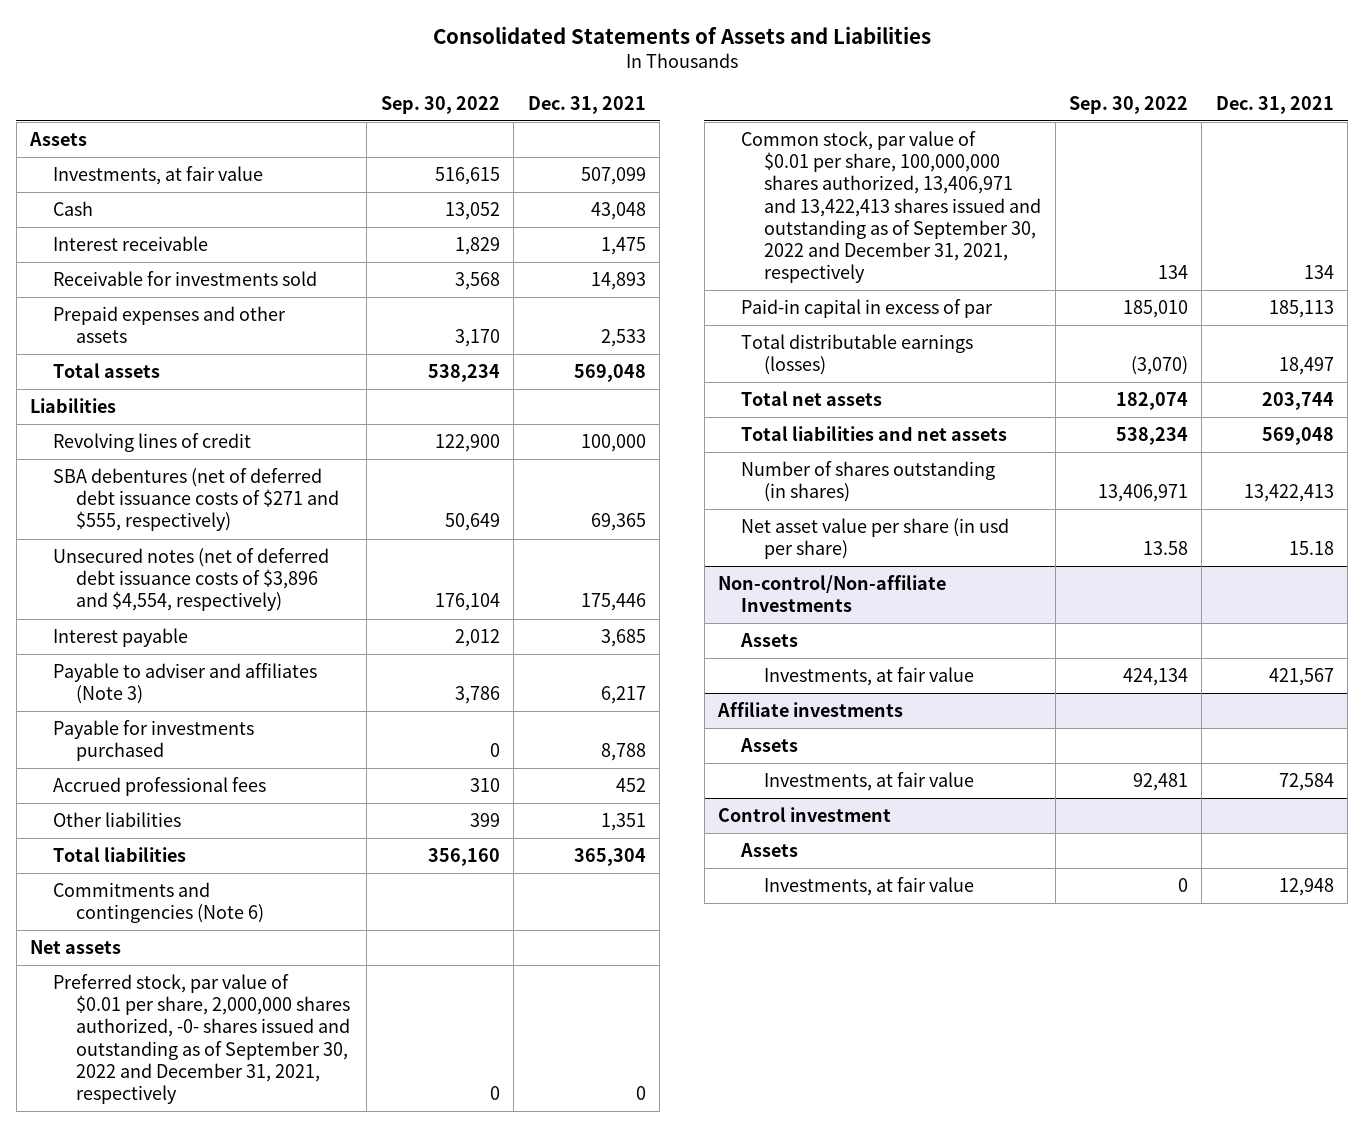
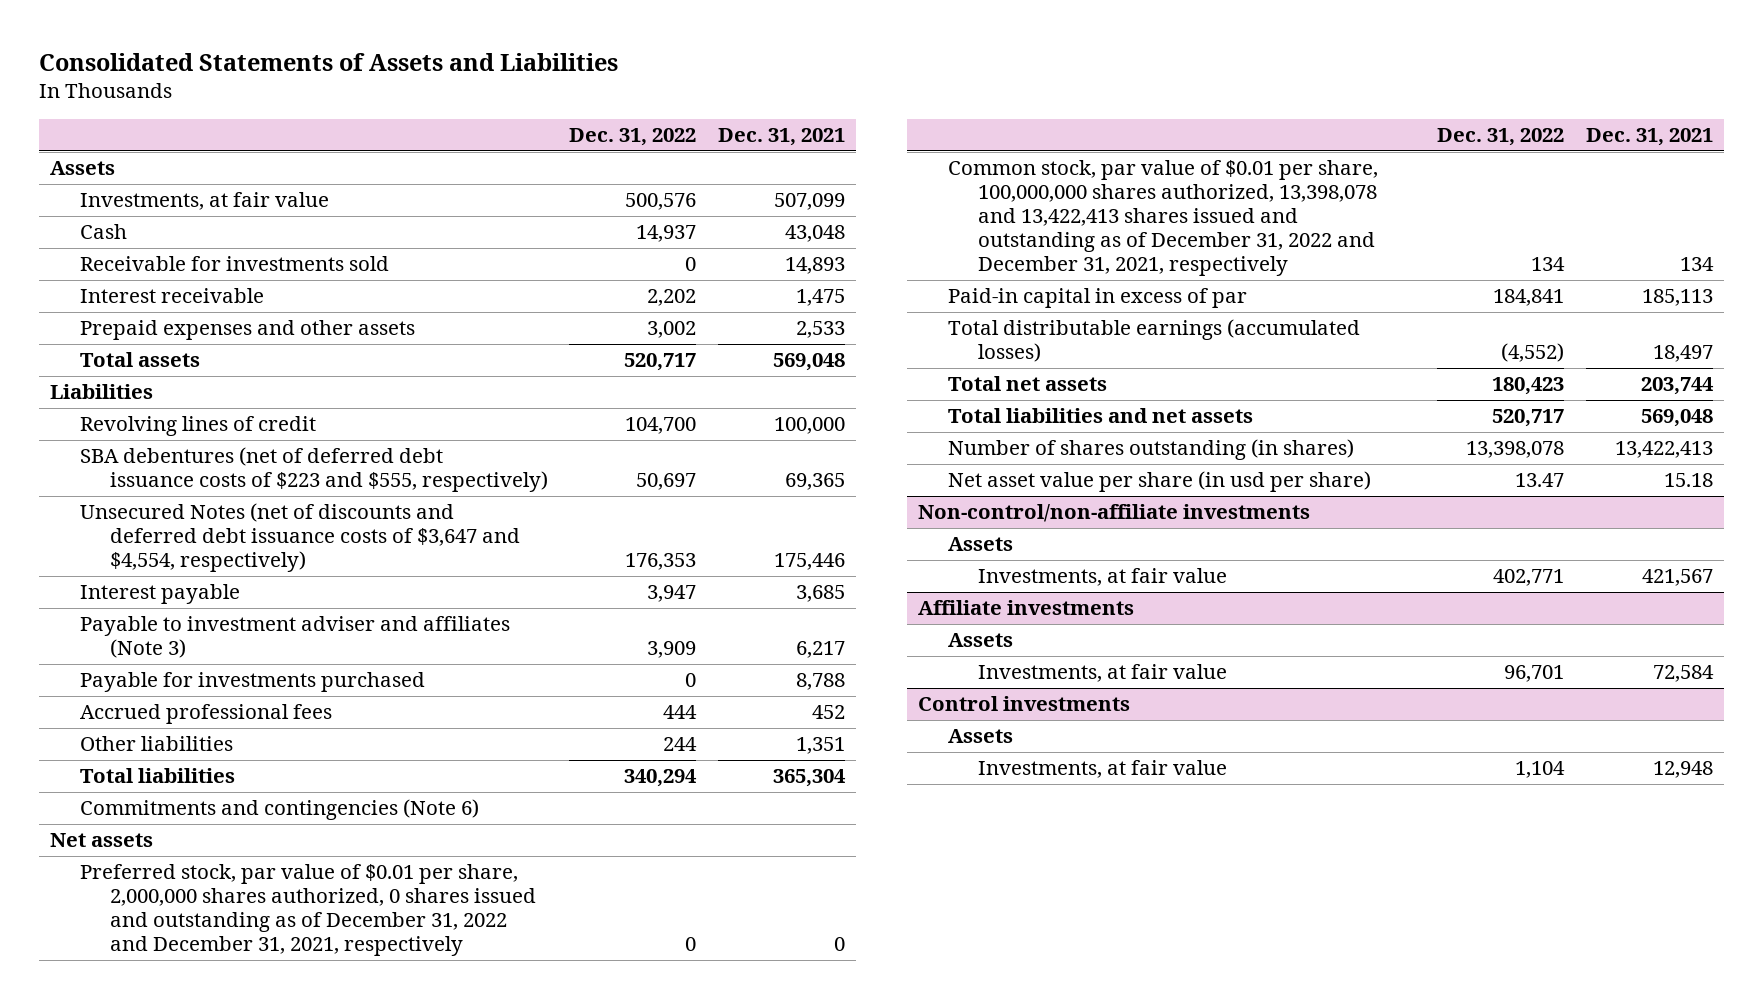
[380,95,500,114] Sep. 30, 2022 -> none
none -> [569,128,697,147] Dec. 31, 2022
[53,236,209,252] Interest receivable -> [79,288,264,304] Interest receivable
[53,468,339,532] SBA debentures (net of deferred debt issuance costs of $271 and $555, respectively) -> [79,447,548,493] SBA debentures (net of deferred debt issuance costs of $223 and $555, respectively)
[53,548,330,612] Unsecured notes (net of deferred debt issuance costs of $3,896 and $4,554, respectively) -> [79,503,520,573] Unsecured Notes (net of discounts and deferred debt issuance costs of $3,647 and $4,554, respectively)
[53,663,318,705] Payable to adviser and affiliates (Note 3) -> [79,616,510,659] Payable to investment adviser and affiliates (Note 3)
[53,974,350,1105] Preferred stock, par value of $0.01 per share, 2,000,000 shares authorized, -0- shares issued and outstanding as of September 30, 2022 and December 31, 2021, respectively -> [79,864,536,957] Preferred stock, par value of $0.01 per share, 2,000,000 shares authorized, 0 shares issued and outstanding as of December 31, 2022 and December 31, 2021, respectively
[741,131,1042,284] Common stock, par value of $0.01 per share, 100,000,000 shares authorized, 13,406,971 and 13,422,413 shares issued and outstanding as of September 30, 2022 and December 31, 2021, respectively -> [947,160,1378,277] Common stock, par value of $0.01 per share, 100,000,000 shares authorized, 13,398,078 and 13,422,413 shares issued and outstanding as of December 31, 2022 and December 31, 2021, respectively
[741,334,974,376] Total distributable earnings (losses) -> [947,319,1360,363] Total distributable earnings (accumulated losses)
[718,575,947,613] Non-control/Non-affiliate Investments -> [918,504,1311,523] Non-control/non-affiliate investments
[718,807,892,823] Control investment -> [918,696,1131,712] Control investments

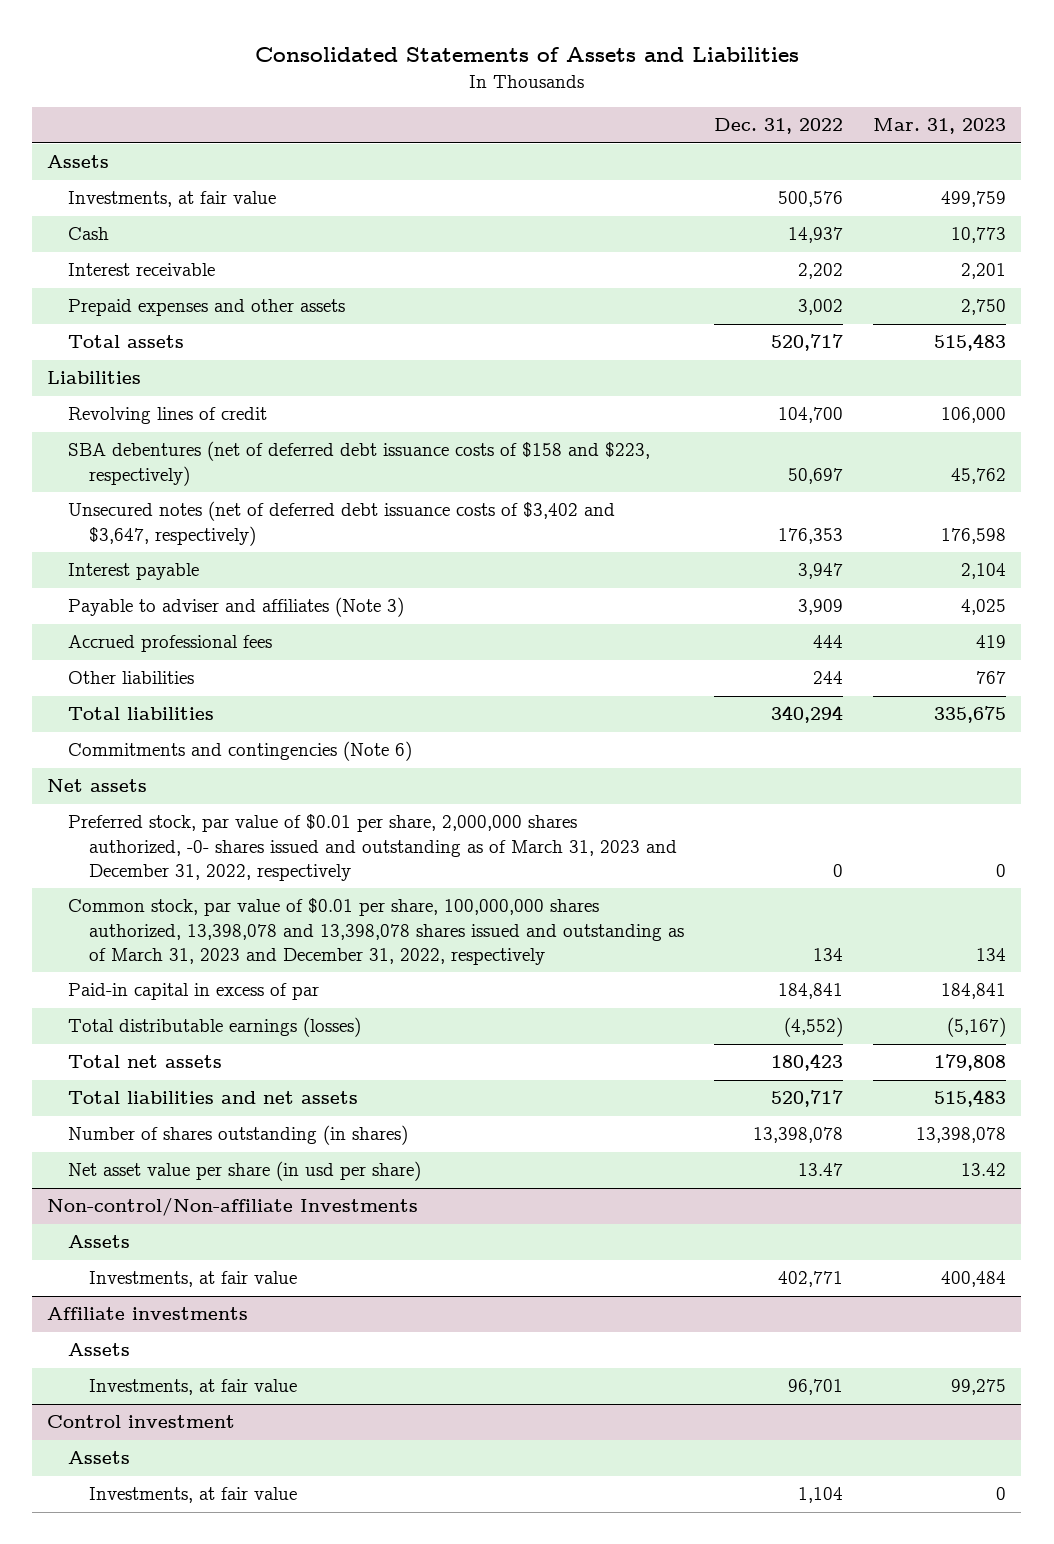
[718,128,846,147] Dec. 31, 2021 -> none
none -> [873,118,1007,135] Mar. 31, 2023
[79,256,389,272] Receivable for investments sold -> none
[79,447,548,493] SBA debentures (net of deferred debt issuance costs of $223 and $555, respectively) -> [68,441,651,486] SBA debentures (net of deferred debt issuance costs of $158 and $223, respectively)
[79,503,520,573] Unsecured Notes (net of discounts and deferred debt issuance costs of $3,647 and $4,554, respectively) -> [68,501,616,546] Unsecured notes (net of deferred debt issuance costs of $3,402 and $3,647, respectively)
[79,672,425,693] Payable for investments purchased -> none
[79,616,510,659] Payable to investment adviser and affiliates (Note 3) -> [68,597,405,618] Payable to adviser and affiliates (Note 3)
[79,864,536,957] Preferred stock, par value of $0.01 per share, 2,000,000 shares authorized, 0 shares issued and outstanding as of December 31, 2022 and December 31, 2021, respectively -> [68,814,678,882] Preferred stock, par value of $0.01 per share, 2,000,000 shares authorized, -0- shares issued and outstanding as of March 31, 2023 and December 31, 2022, respectively
[947,160,1378,277] Common stock, par value of $0.01 per share, 100,000,000 shares authorized, 13,398,078 and 13,422,413 shares issued and outstanding as of December 31, 2022 and December 31, 2021, respectively -> [68,898,685,966] Common stock, par value of $0.01 per share, 100,000,000 shares authorized, 13,398,078 and 13,398,078 shares issued and outstanding as of March 31, 2023 and December 31, 2022, respectively
[947,319,1360,363] Total distributable earnings (accumulated losses) -> [68,1017,362,1038] Total distributable earnings (losses)
[918,504,1311,523] Non-control/non-affiliate investments -> [47,1197,419,1217] Non-control/Non-affiliate Investments
[918,696,1131,712] Control investments -> [47,1415,236,1429] Control investment

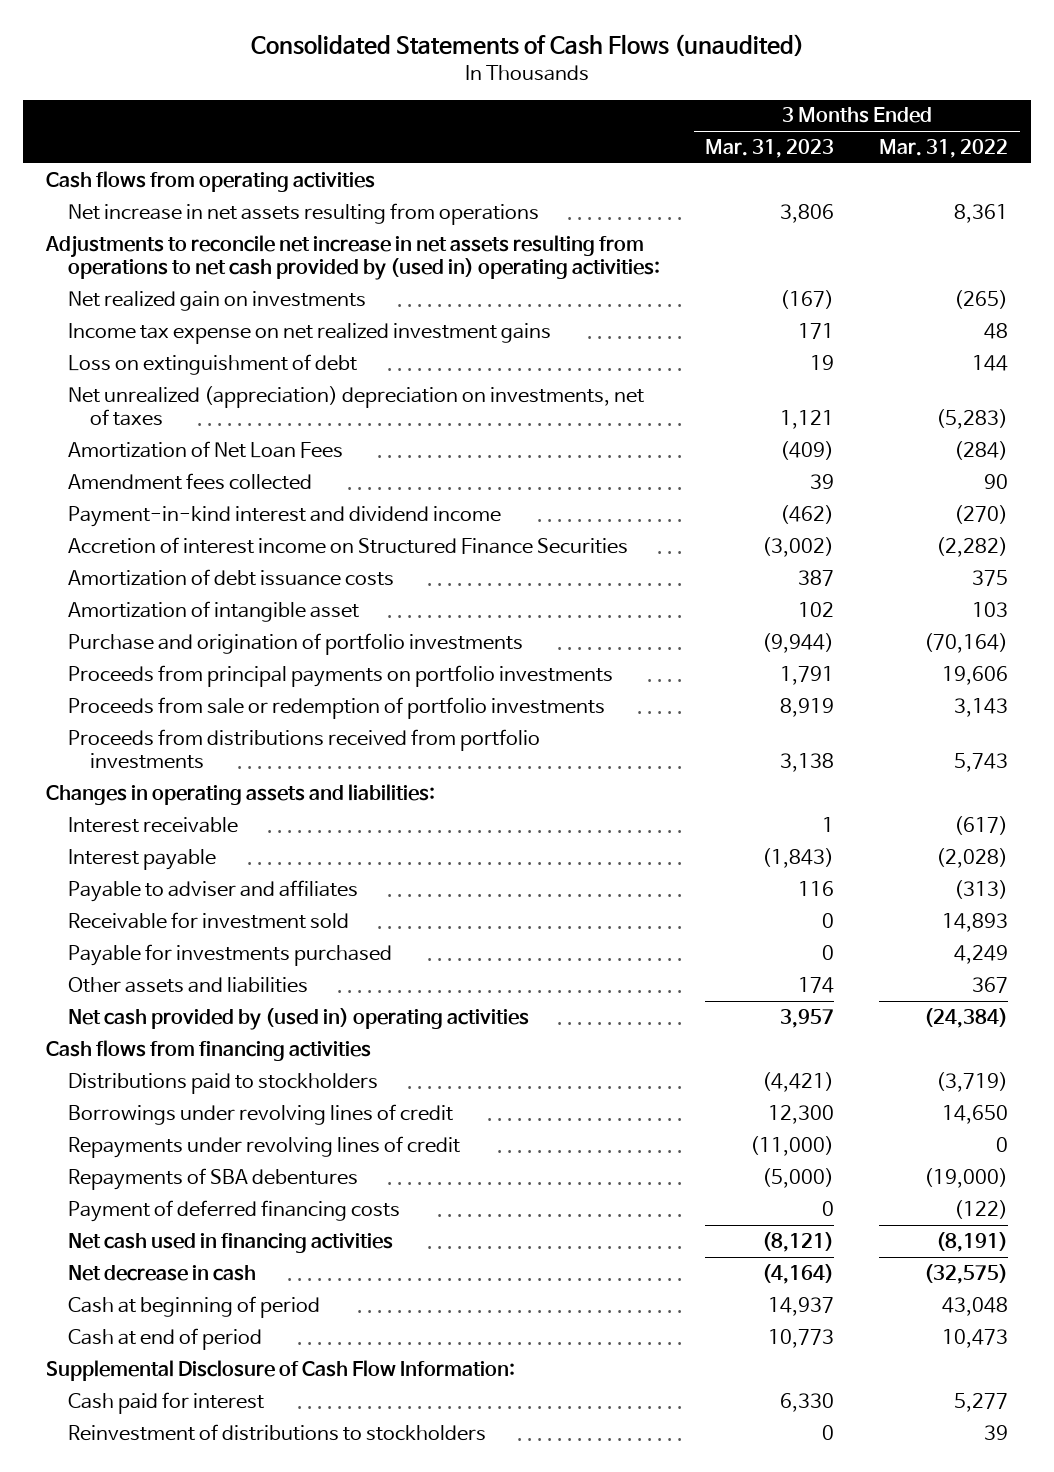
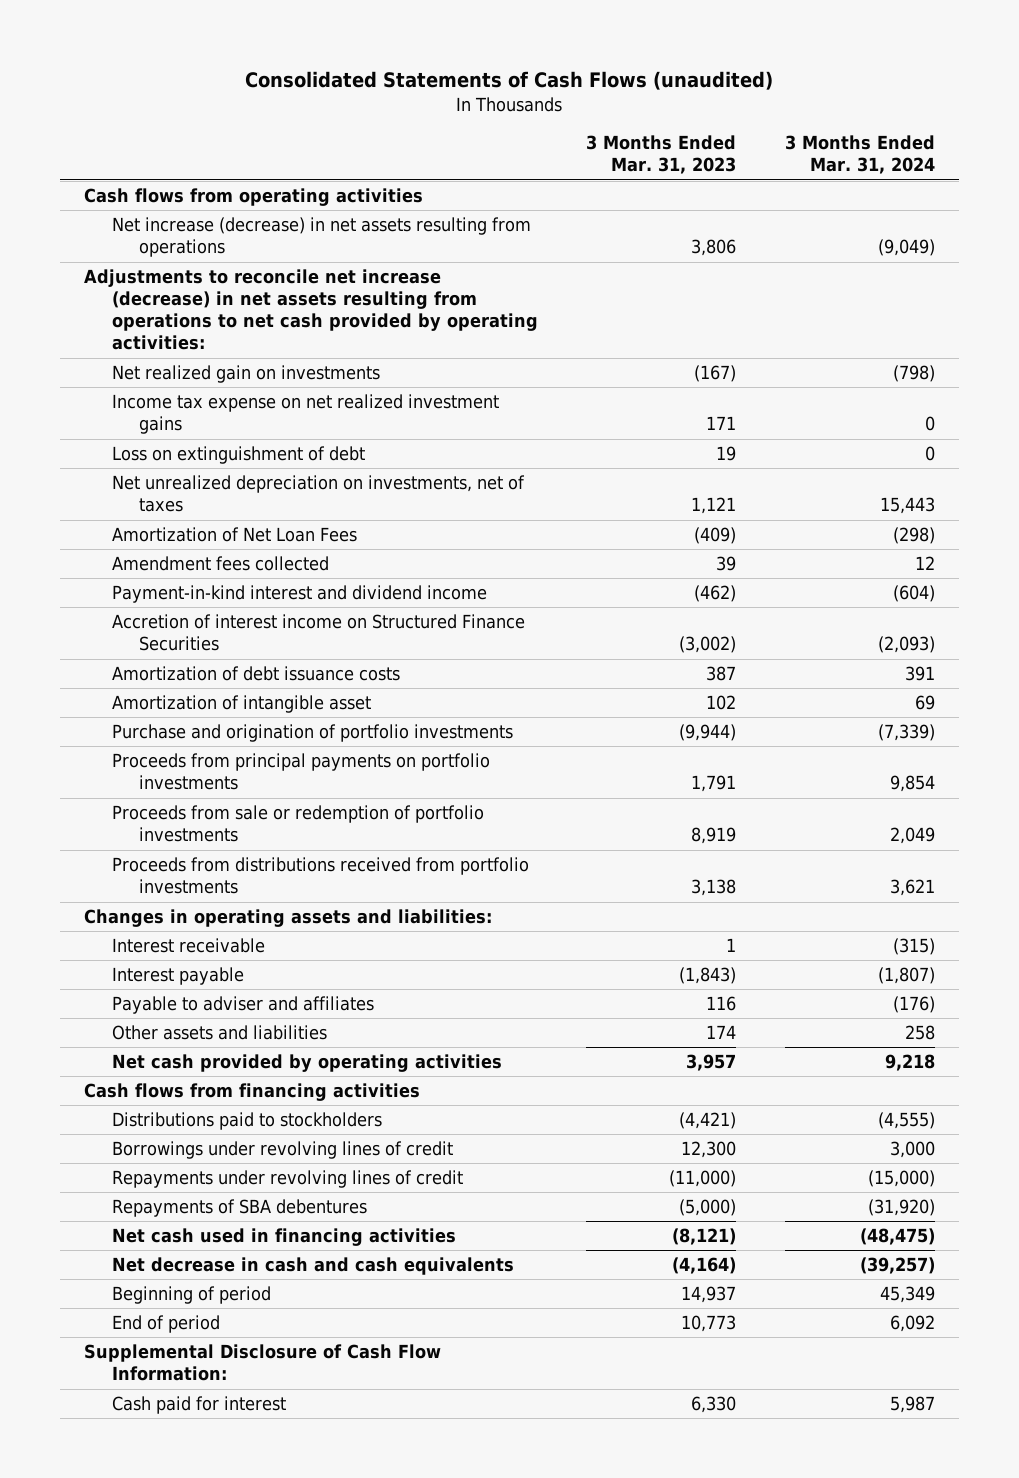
[879,138,1009,158] Mar. 31, 2022 -> none
none -> [784,135,935,175] 3 Months Ended Mar. 31, 2024
[67,202,539,225] Net increase in net assets resulting from operations -> [111,217,531,258] Net increase (decrease) in net assets resulting from operations
[44,234,660,280] Adjustments to reconcile net increase in net assets resulting from operations to net cash provided by (used in) operating activities: -> [83,269,538,351] Adjustments to reconcile net increase (decrease) in net assets resulting from operations to net cash provided by operating activities:
[67,385,644,426] Net unrealized (appreciation) depreciation on investments, net of taxes -> [111,475,525,513] Net unrealized depreciation on investments, net of taxes
[67,911,349,929] Receivable for investment sold -> none
[67,943,392,966] Payable for investments purchased -> none
[67,1007,529,1030] Net cash provided by (used in) operating activities -> [111,1054,502,1073] Net cash provided by operating activities
[67,1199,400,1222] Payment of deferred financing costs -> none
[67,1264,256,1281] Net decrease in cash -> [111,1257,514,1276] Net decrease in cash and cash equivalents
[67,1295,320,1318] Cash at beginning of period -> [111,1286,271,1305] Beginning of period
[67,1327,262,1350] Cash at end of period -> [111,1315,220,1334] End of period
[67,1423,486,1441] Reinvestment of distributions to stockholders -> none

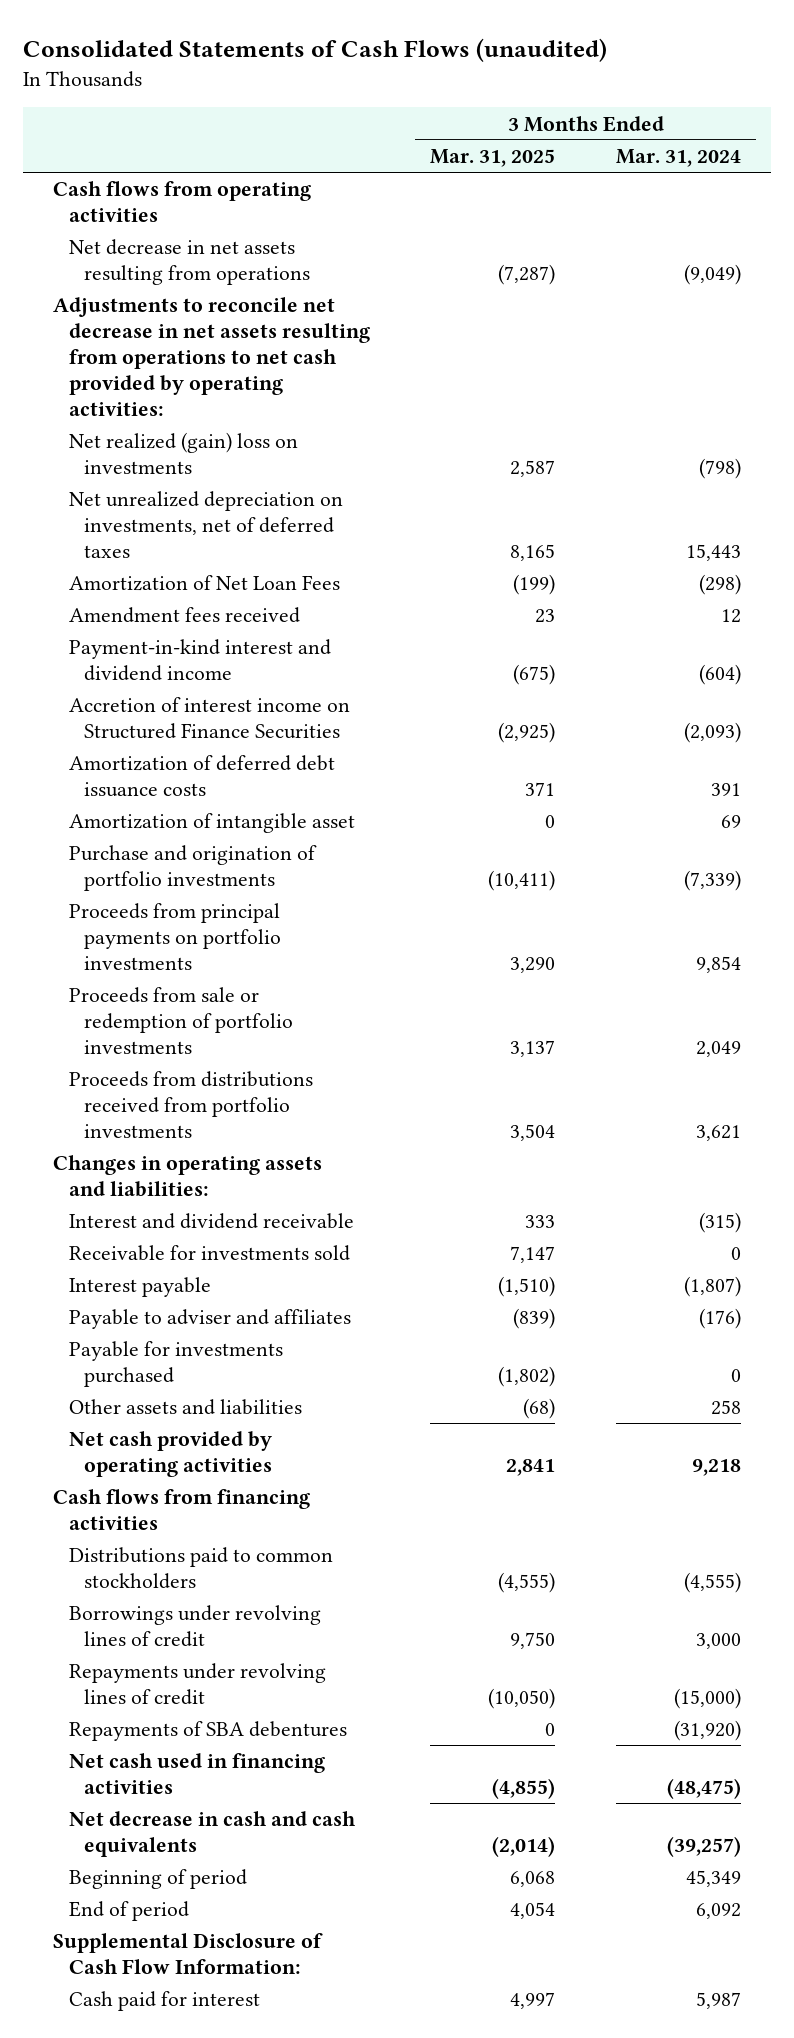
[586,135,737,175] 3 Months Ended Mar. 31, 2023 -> none
none -> [430,148,556,167] Mar. 31, 2025
[111,394,499,435] Income tax expense on net realized investment gains -> none
[111,446,365,465] Loss on extinguishment of debt -> none
[111,217,531,258] Net increase (decrease) in net assets resulting from operations -> [68,239,311,286] Net decrease in net assets resulting from operations
[83,269,538,351] Adjustments to reconcile net increase (decrease) in net assets resulting from operations to net cash provided by operating activities: -> [53,297,370,416] Adjustments to reconcile net decrease in net assets resulting from operations to net cash provided by operating activities:
[111,365,380,384] Net realized gain on investments -> [68,432,298,475] Net realized (gain) loss on investments
[111,475,525,513] Net unrealized depreciation on investments, net of taxes -> [68,491,343,558] Net unrealized depreciation on investments, net of deferred taxes
[111,556,329,572] Amendment fees collected -> [68,607,300,624] Amendment fees received
[111,666,400,682] Amortization of debt issuance costs -> [68,755,335,798] Amortization of deferred debt issuance costs
[111,938,265,954] Interest receivable -> [68,1213,354,1230] Interest and dividend receivable
none -> [68,1245,350,1262] Receivable for investments sold
none -> [68,1341,283,1388] Payable for investments purchased
[111,1112,382,1131] Distributions paid to stockholders -> [68,1547,333,1590] Distributions paid to common stockholders

